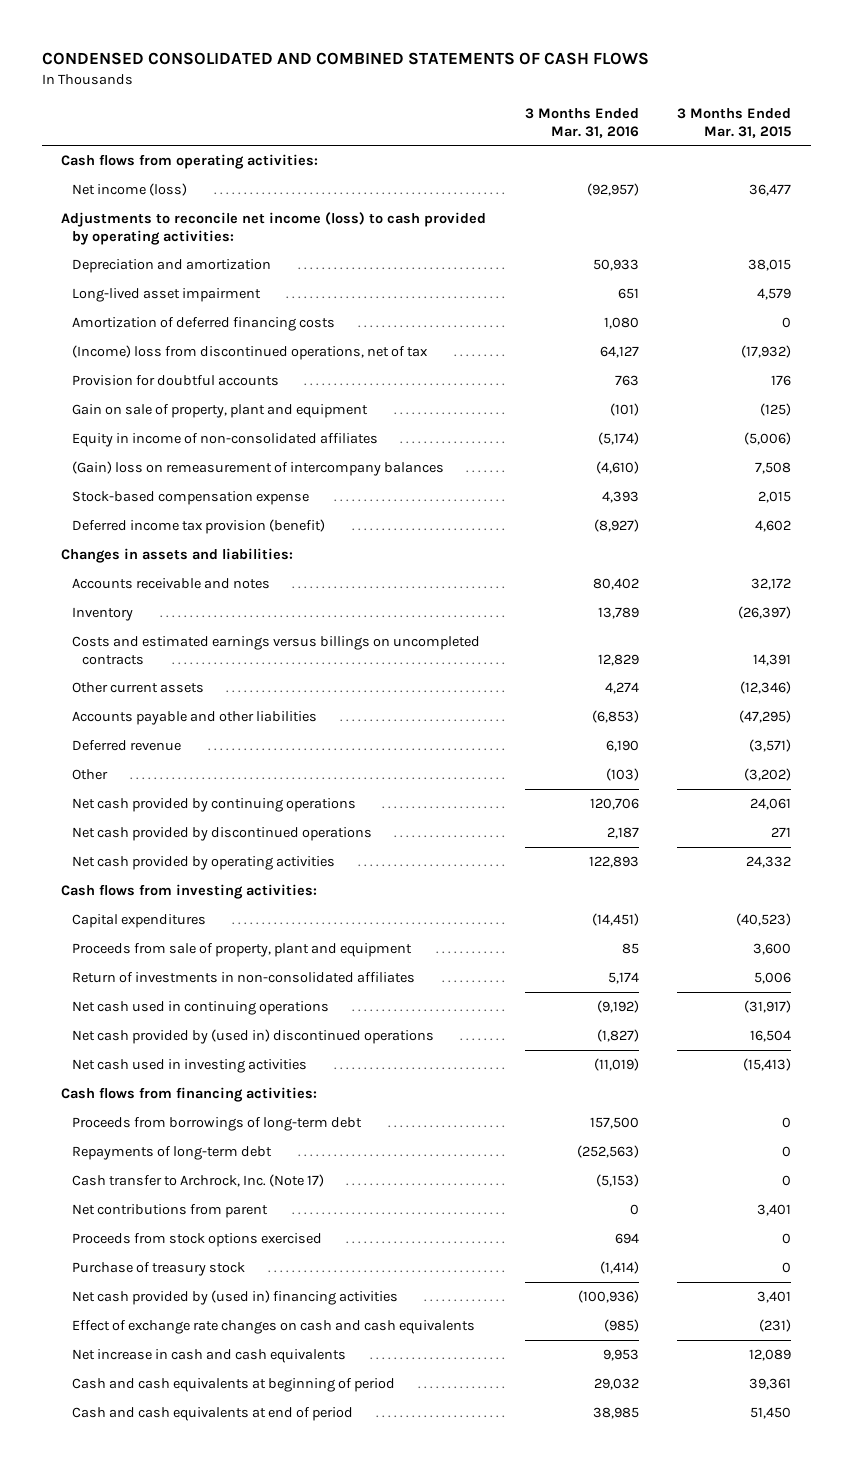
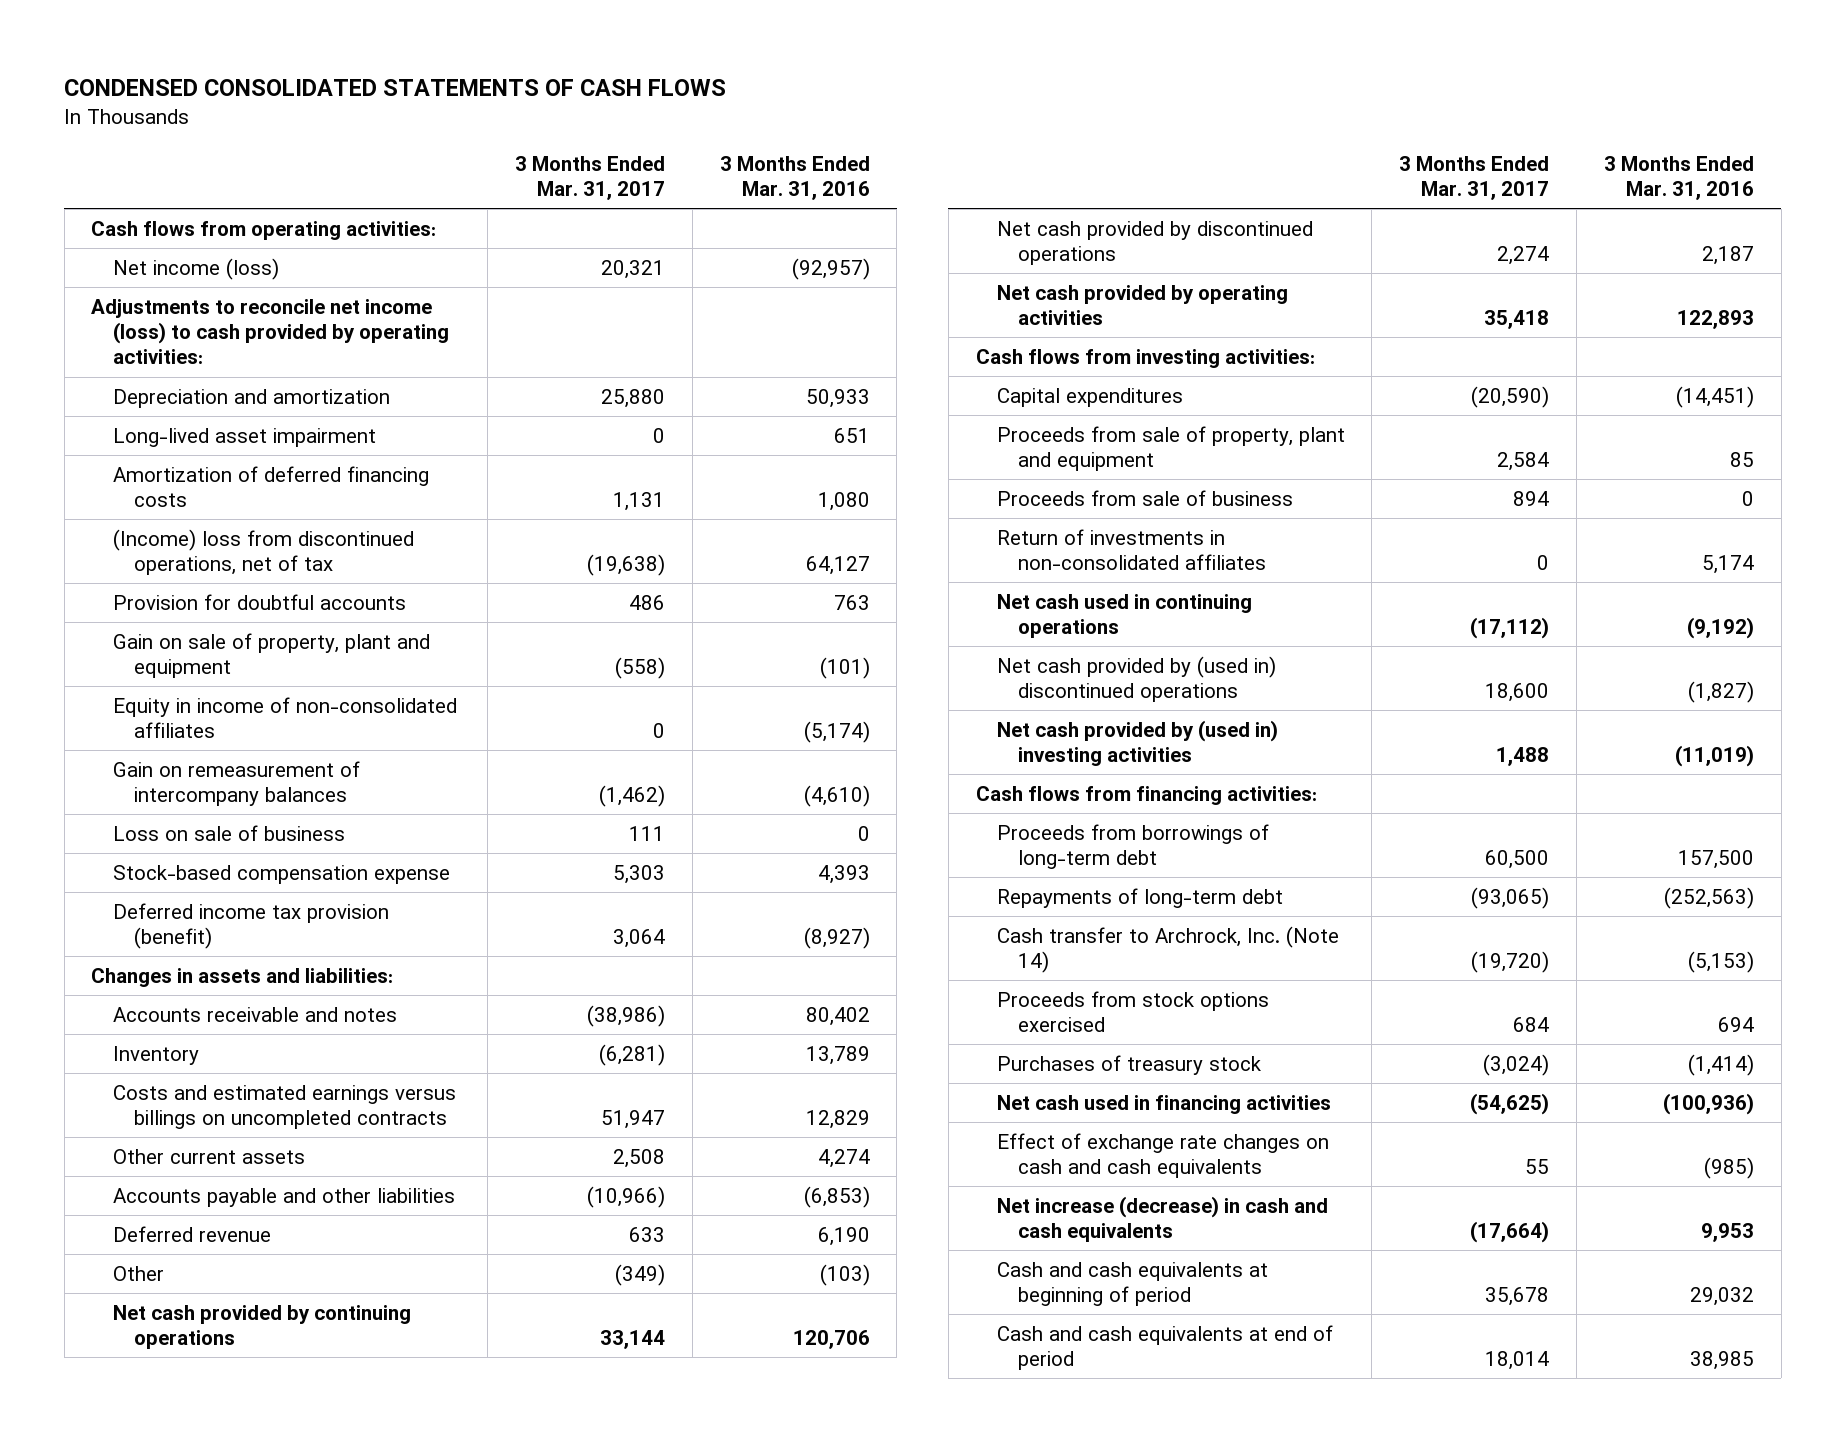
[41,52,649,66] CONDENSED CONSOLIDATED AND COMBINED STATEMENTS OF CASH FLOWS -> [64,78,727,96] CONDENSED CONSOLIDATED STATEMENTS OF CASH FLOWS
[677,108,792,138] 3 Months Ended Mar. 31, 2015 -> none
none -> [515,155,666,201] 3 Months Ended Mar. 31, 2017
[71,461,444,477] (Gain) loss on remeasurement of intercompany balances -> [112,760,360,807] Gain on remeasurement of intercompany balances
none -> [112,824,345,841] Loss on sale of business
none -> [996,489,1293,506] Proceeds from sale of business
[71,1059,307,1074] Net cash used in investing activities -> [996,719,1278,767] Net cash provided by (used in) investing activities
[71,1204,268,1219] Net contributions from parent -> none
[71,1174,324,1188] Cash transfer to Archrock, Inc. (Note 17) -> [996,925,1339,974] Cash transfer to Archrock, Inc. (Note 14)
[71,1262,245,1277] Purchase of treasury stock -> [996,1054,1261,1075] Purchases of treasury stock
[71,1290,398,1306] Net cash provided by (used in) financing activities -> [996,1094,1331,1114] Net cash used in financing activities
[71,1349,346,1364] Net increase in cash and cash equivalents -> [996,1195,1328,1243] Net increase (decrease) in cash and cash equivalents

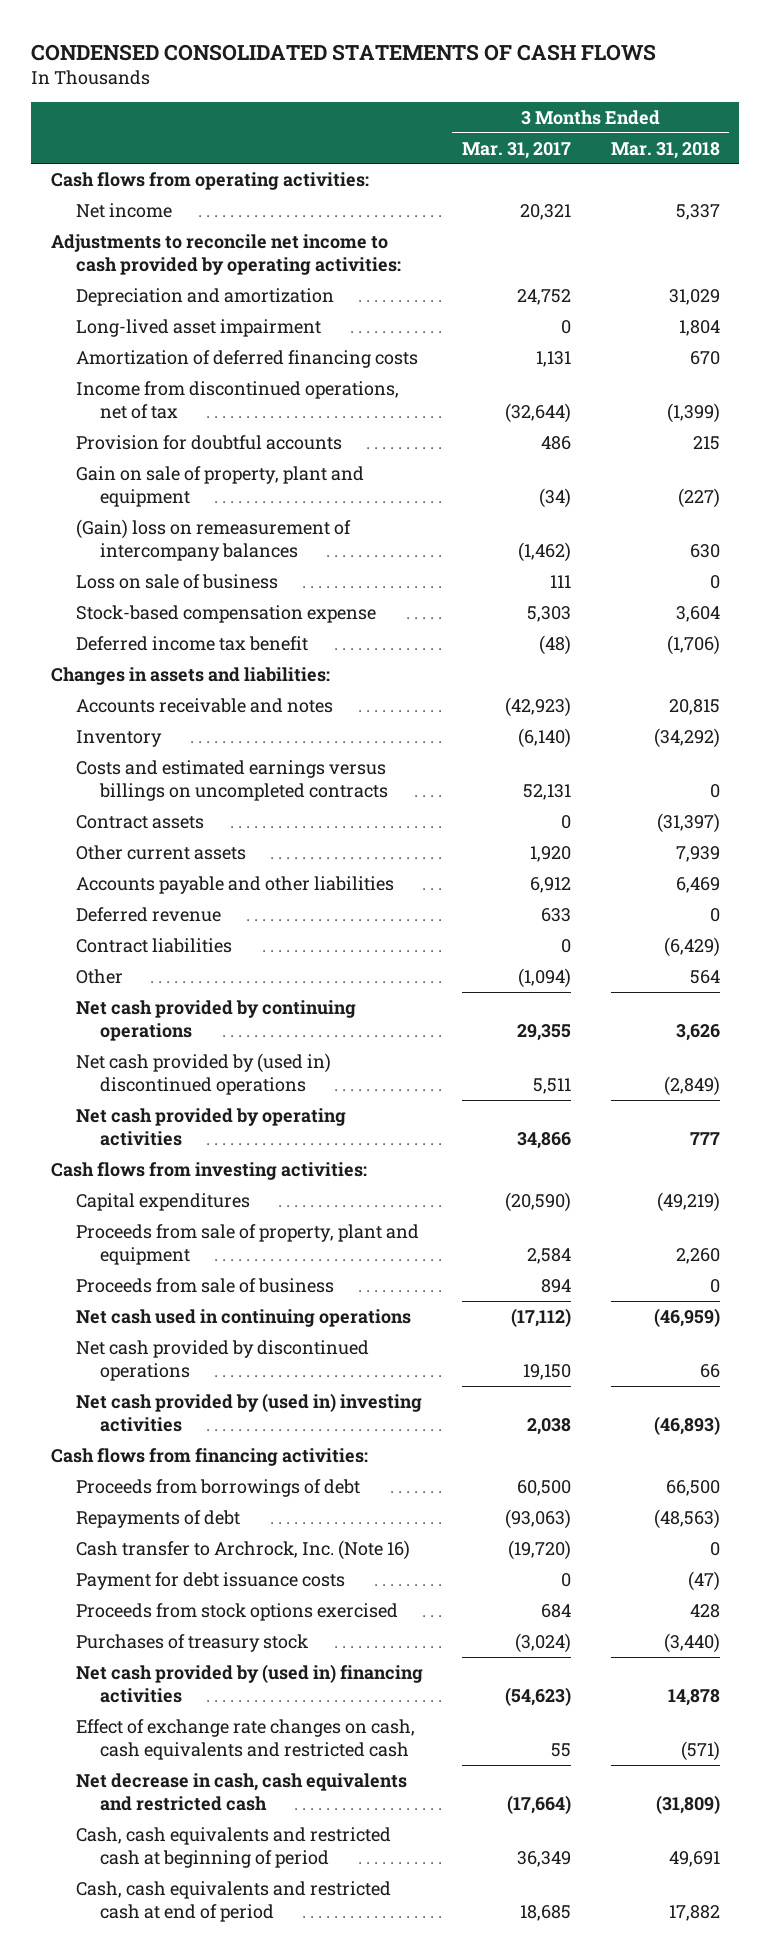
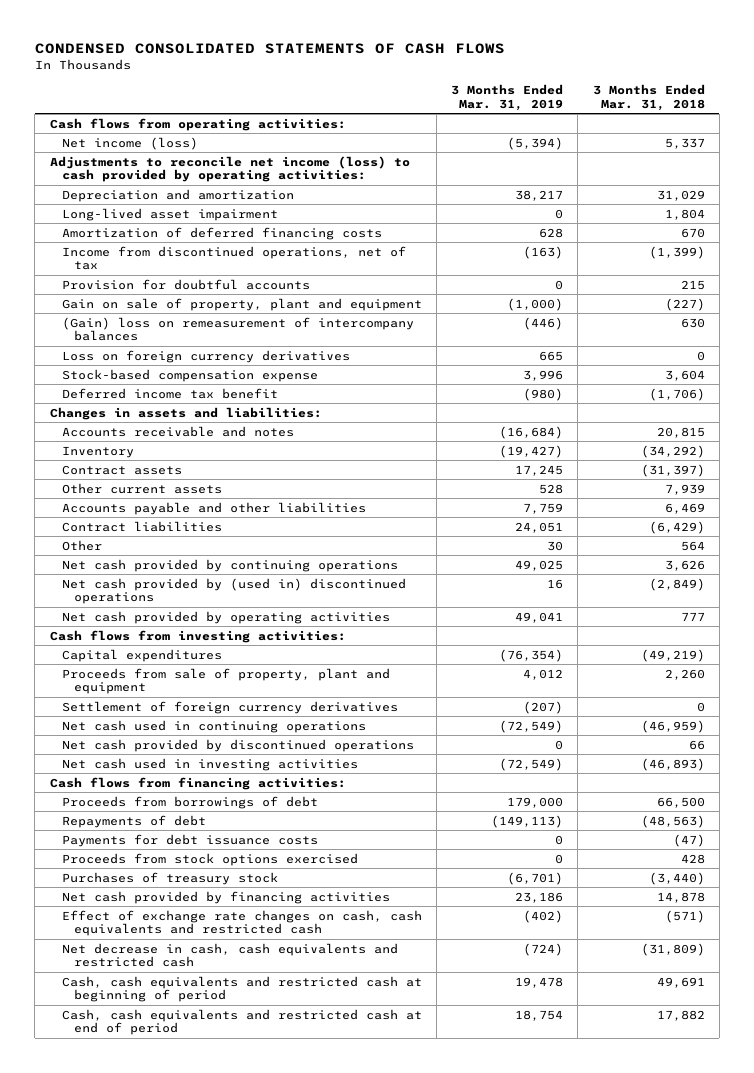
[462,141,572,159] Mar. 31, 2017 -> none
none -> [451,84,564,111] 3 Months Ended Mar. 31, 2019
[75,202,172,218] Net income -> [61,136,198,150] Net income (loss)
[51,233,401,275] Adjustments to reconcile net income to cash provided by operating activities: -> [49,155,410,183] Adjustments to reconcile net income (loss) to cash provided by operating activities:
[75,573,278,589] Loss on sale of business -> none
none -> [61,349,350,363] Loss on foreign currency derivatives
[75,759,389,801] Costs and estimated earnings versus billings on uncompleted contracts -> none
[75,906,221,922] Deferred revenue -> none
[75,1277,334,1293] Proceeds from sale of business -> none
none -> [61,700,398,714] Settlement of foreign currency derivatives
[75,1392,422,1432] Net cash provided by (used in) investing activities -> [61,757,358,771] Net cash used in investing activities
[75,1539,410,1560] Cash transfer to Archrock, Inc. (Note 16) -> none
[75,1571,345,1590] Payment for debt issuance costs -> [61,833,318,847] Payments for debt issuance costs
[75,1663,423,1703] Net cash provided by (used in) financing activities -> [61,890,390,904] Net cash provided by financing activities

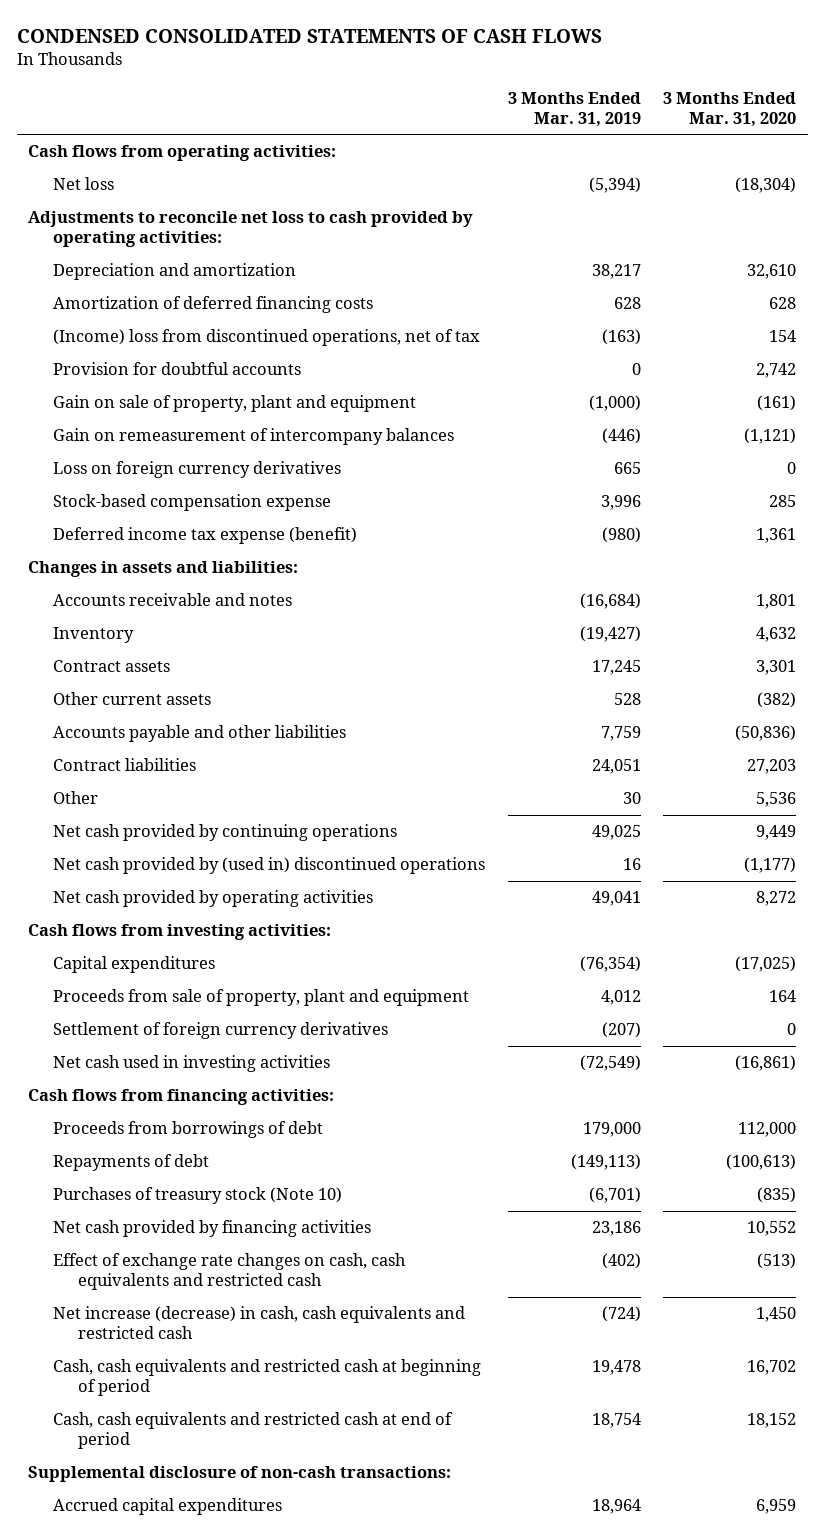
[592,84,705,111] 3 Months Ended Mar. 31, 2018 -> none
none -> [663,91,797,127] 3 Months Ended Mar. 31, 2020
[61,136,198,150] Net income (loss) -> [53,177,115,191] Net loss
[49,155,410,183] Adjustments to reconcile net income (loss) to cash provided by operating activities: -> [28,211,474,248] Adjustments to reconcile net loss to cash provided by operating activities:
[61,207,278,221] Long-lived asset impairment -> none
[61,245,406,271] Income from discontinued operations, net of tax -> [53,329,481,347] (Income) loss from discontinued operations, net of tax
[61,316,414,342] (Gain) loss on remeasurement of intercompany balances -> [53,428,455,446] Gain on remeasurement of intercompany balances
[61,387,278,399] Deferred income tax benefit -> [53,527,358,545] Deferred income tax expense (benefit)
[61,719,366,733] Net cash used in continuing operations -> none
[61,738,414,752] Net cash provided by discontinued operations -> none
[61,833,318,847] Payments for debt issuance costs -> none
[61,852,358,866] Proceeds from stock options exercised -> none
[61,871,278,885] Purchases of treasury stock -> [53,1187,343,1205] Purchases of treasury stock (Note 10)
[61,942,398,968] Net decrease in cash, cash equivalents and restricted cash -> [53,1306,466,1340] Net increase (decrease) in cash, cash equivalents and restricted cash
none -> [28,1466,452,1483] Supplemental disclosure of non-cash transactions:
none -> [53,1498,283,1516] Accrued capital expenditures

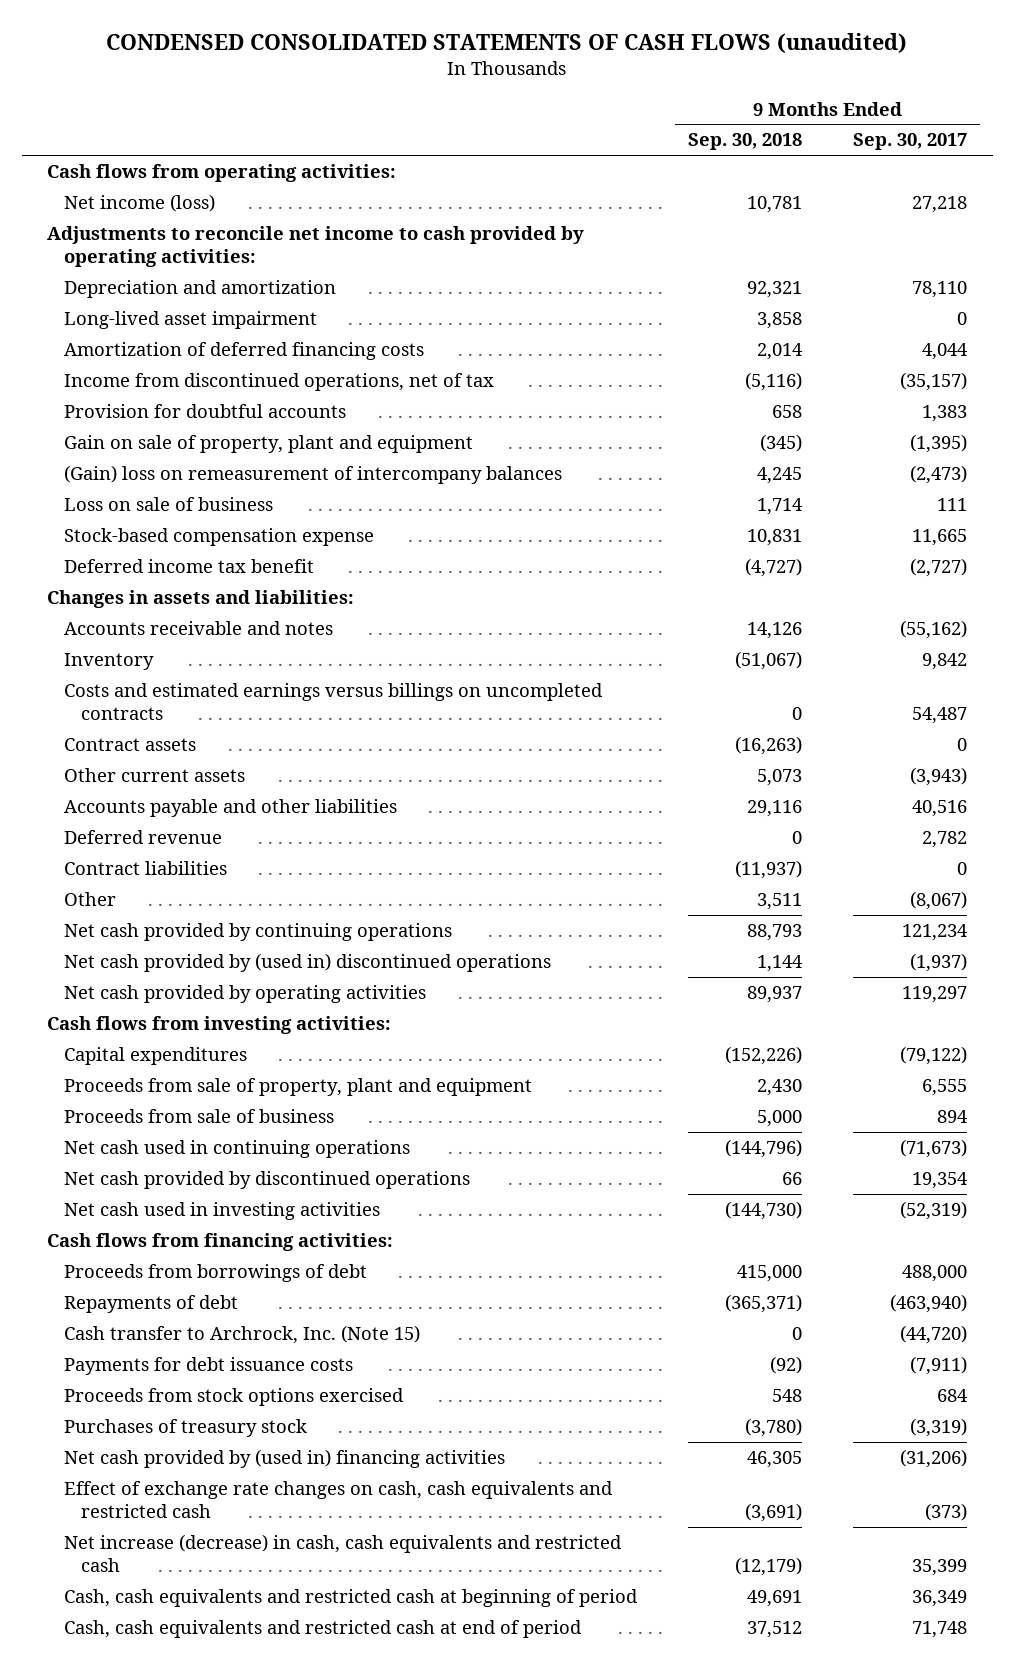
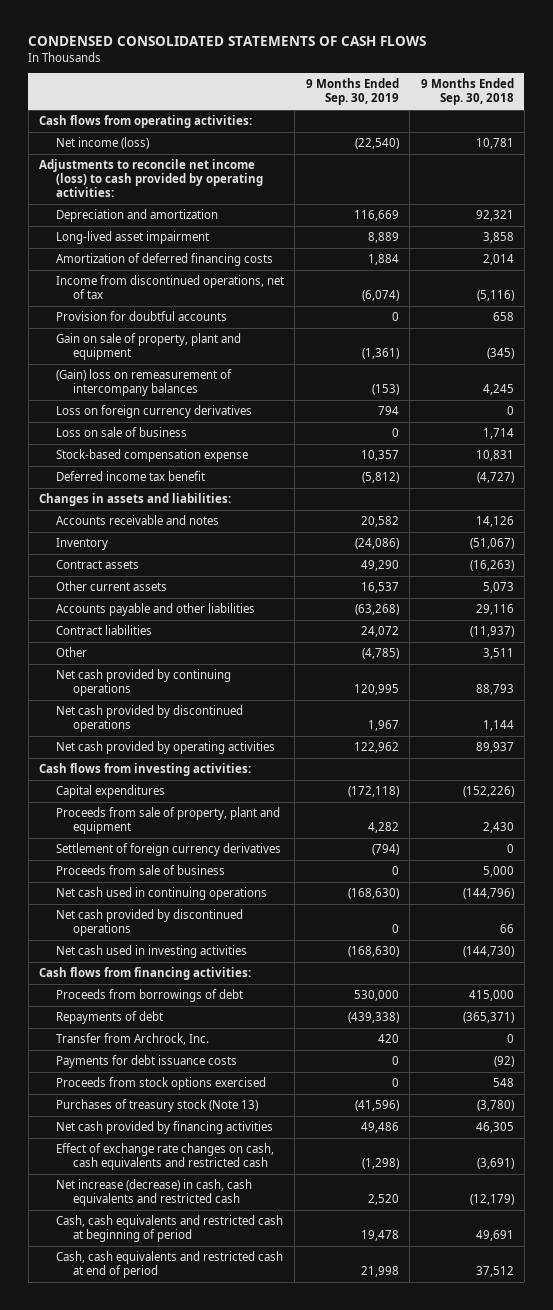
[106,33,908,54] CONDENSED CONSOLIDATED STATEMENTS OF CASH FLOWS (unaudited) -> [28,36,427,47] CONDENSED CONSOLIDATED STATEMENTS OF CASH FLOWS
[853,133,968,151] Sep. 30, 2017 -> none
none -> [305,78,399,106] 9 Months Ended Sep. 30, 2019
[47,225,585,268] Adjustments to reconcile net income to cash provided by operating activities: -> [39,158,263,198] Adjustments to reconcile net income (loss) to cash provided by operating activities:
none -> [55,404,252,418] Loss on foreign currency derivatives
[64,682,604,721] Costs and estimated earnings versus billings on uncompleted contracts -> none
[64,829,223,844] Deferred revenue -> none
[64,952,552,972] Net cash provided by (used in) discontinued operations -> [55,704,243,733] Net cash provided by discontinued operations
none -> [55,842,281,856] Settlement of foreign currency derivatives
[64,1324,421,1344] Cash transfer to Archrock, Inc. (Note 15) -> none
none -> [55,1032,209,1045] Transfer from Archrock, Inc.
[64,1418,308,1437] Purchases of treasury stock -> [55,1098,258,1112] Purchases of treasury stock (Note 13)
[64,1448,506,1468] Net cash provided by (used in) financing activities -> [55,1120,273,1134] Net cash provided by financing activities

